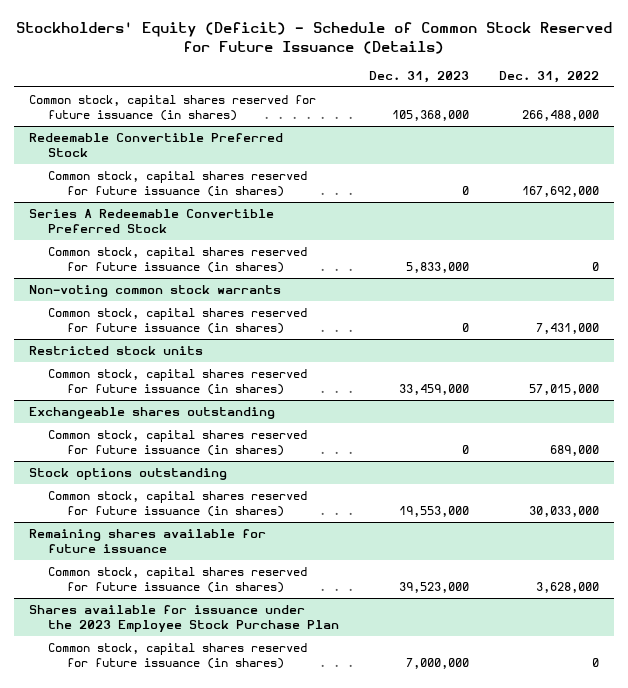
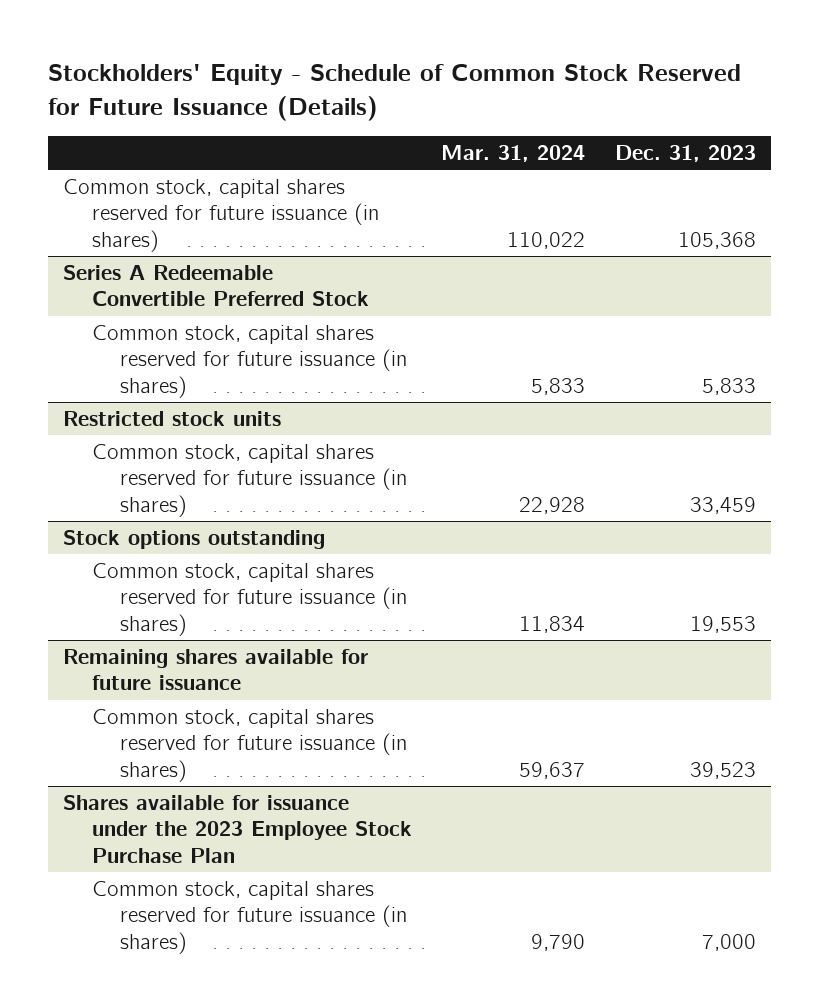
[16,22,613,55] Stockholders' Equity (Deficit) - Schedule of Common Stock Reserved for Future Issuance (Details) -> [48,64,742,121] Stockholders' Equity - Schedule of Common Stock Reserved for Future Issuance (Details)
[498,71,599,84] Dec. 31, 2022 -> none
none -> [441,145,586,163] Mar. 31, 2024
[29,132,284,158] Redeemable Convertible Preferred Stock -> none
[48,170,308,198] Common stock, capital shares reserved for future issuance (in shares) -> none
[391,110,469,122] 105,368,000 -> [678,231,757,249] 105,368
[29,284,282,297] Non-voting common stock warrants -> none
[48,307,308,335] Common stock, capital shares reserved for future issuance (in shares) -> none
[405,262,469,274] 5,833,000 -> [702,377,757,395] 5,833
[29,406,276,419] Exchangeable shares outstanding -> none
[48,429,308,457] Common stock, capital shares reserved for future issuance (in shares) -> none
[398,384,469,396] 33,459,000 -> [690,496,757,514] 33,459
[398,506,469,518] 19,553,000 -> [690,615,757,633] 19,553
[398,582,469,594] 39,523,000 -> [690,761,757,779] 39,523
[405,658,469,670] 7,000,000 -> [702,933,757,951] 7,000

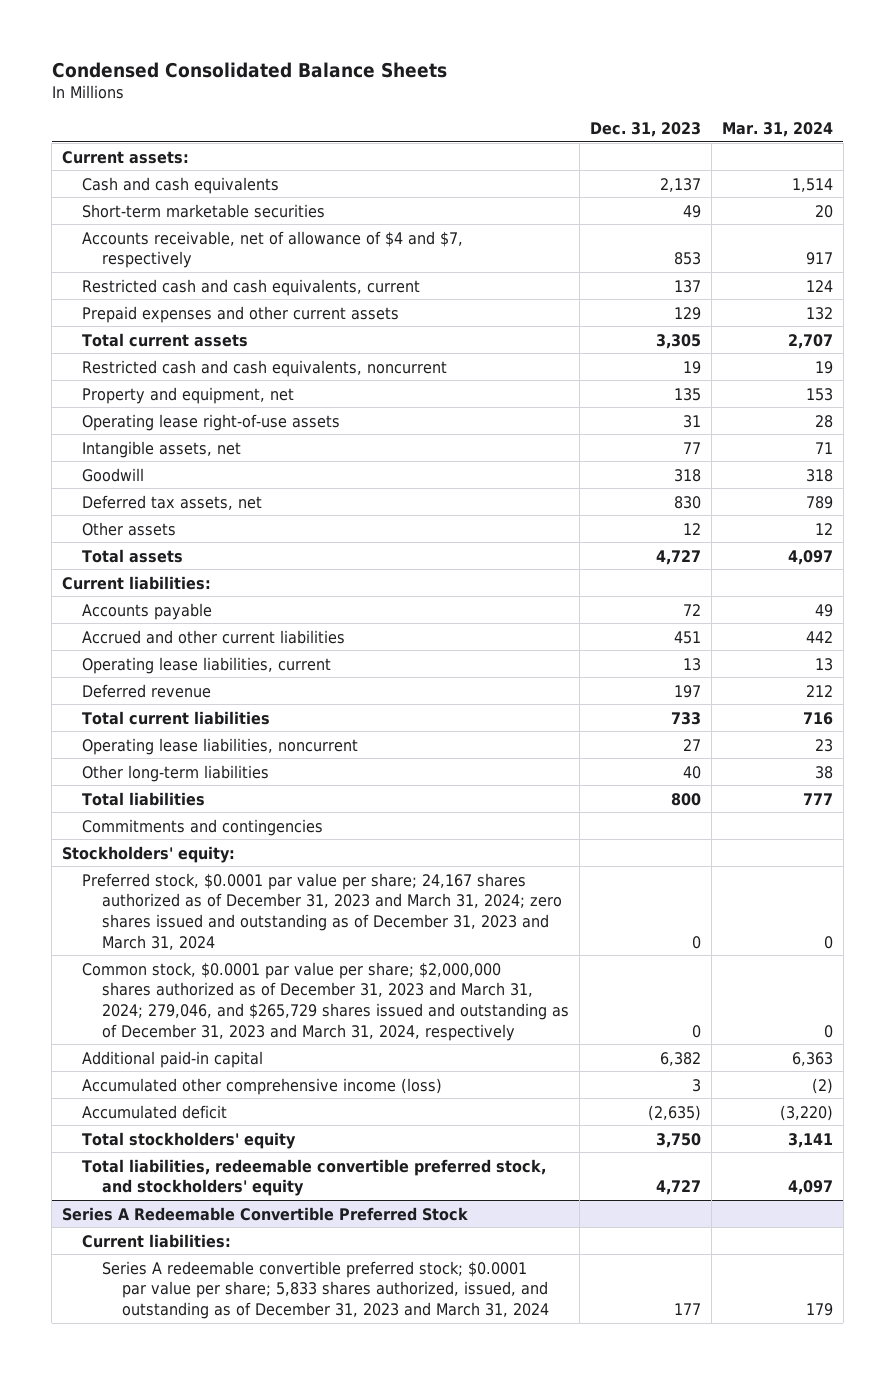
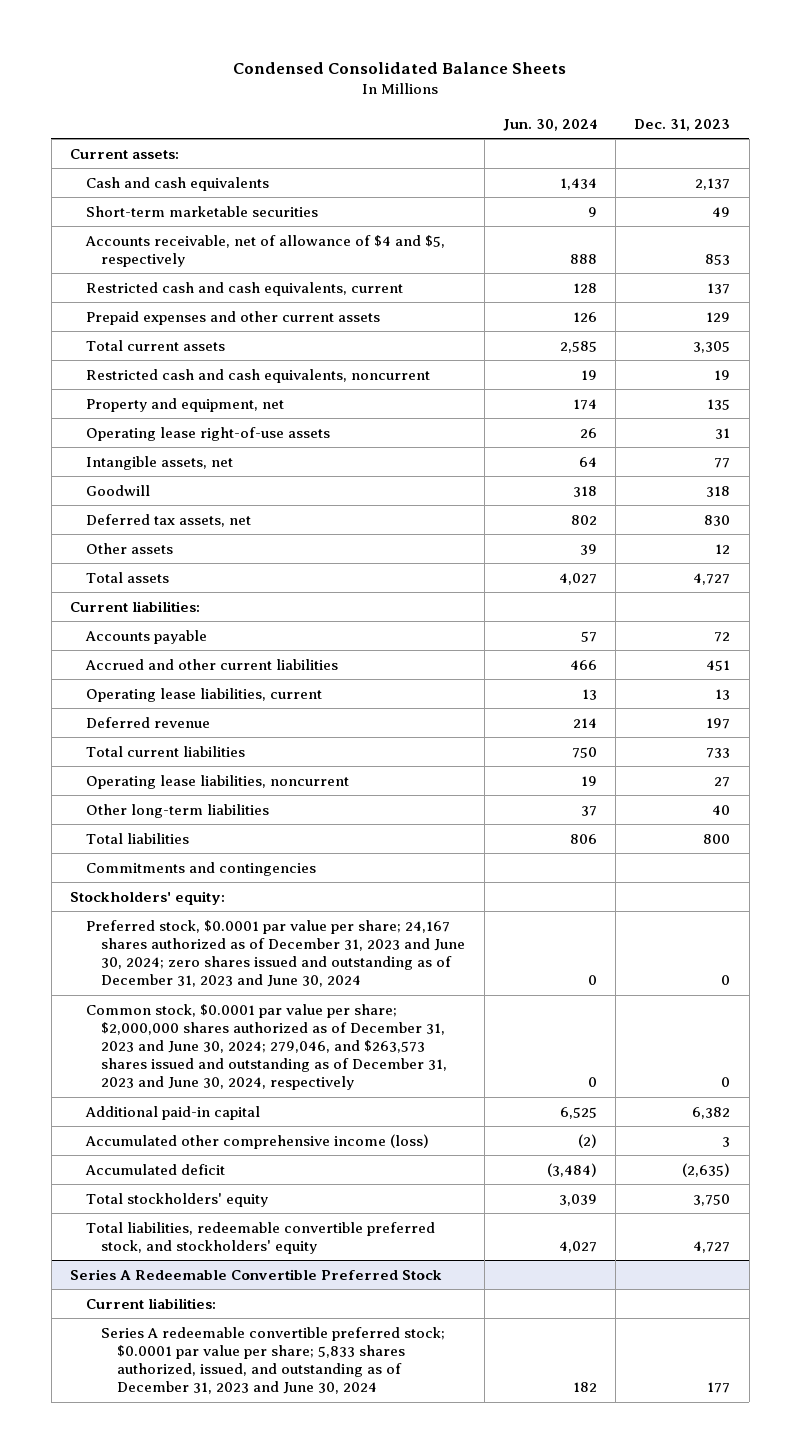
[721,121,833,137] Mar. 31, 2024 -> none
none -> [502,118,597,131] Jun. 30, 2024
[82,230,464,269] Accounts receivable, net of allowance of $4 and $7, respectively -> [84,234,445,267] Accounts receivable, net of allowance of $4 and $5, respectively
[82,872,562,950] Preferred stock, $0.0001 par value per share; 24,167 shares authorized as of December 31, 2023 and March 31, 2024; zero shares issued and outstanding as of December 31, 2023 and March 31, 2024 -> [85,919,466,988] Preferred stock, $0.0001 par value per share; 24,167 shares authorized as of December 31, 2023 and June 30, 2024; zero shares issued and outstanding as of December 31, 2023 and June 30, 2024
[82,961,569,1041] Common stock, $0.0001 par value per share; $2,000,000 shares authorized as of December 31, 2023 and March 31, 2024; 279,046, and $265,729 shares issued and outstanding as of December 31, 2023 and March 31, 2024, respectively -> [85,1003,448,1091] Common stock, $0.0001 par value per share; $2,000,000 shares authorized as of December 31, 2023 and June 30, 2024; 279,046, and $263,573 shares issued and outstanding as of December 31, 2023 and June 30, 2024, respectively
[101,1260,549,1319] Series A redeemable convertible preferred stock; $0.0001 par value per share; 5,833 shares authorized, issued, and outstanding as of December 31, 2023 and March 31, 2024 -> [101,1326,446,1395] Series A redeemable convertible preferred stock; $0.0001 par value per share; 5,833 shares authorized, issued, and outstanding as of December 31, 2023 and June 30, 2024

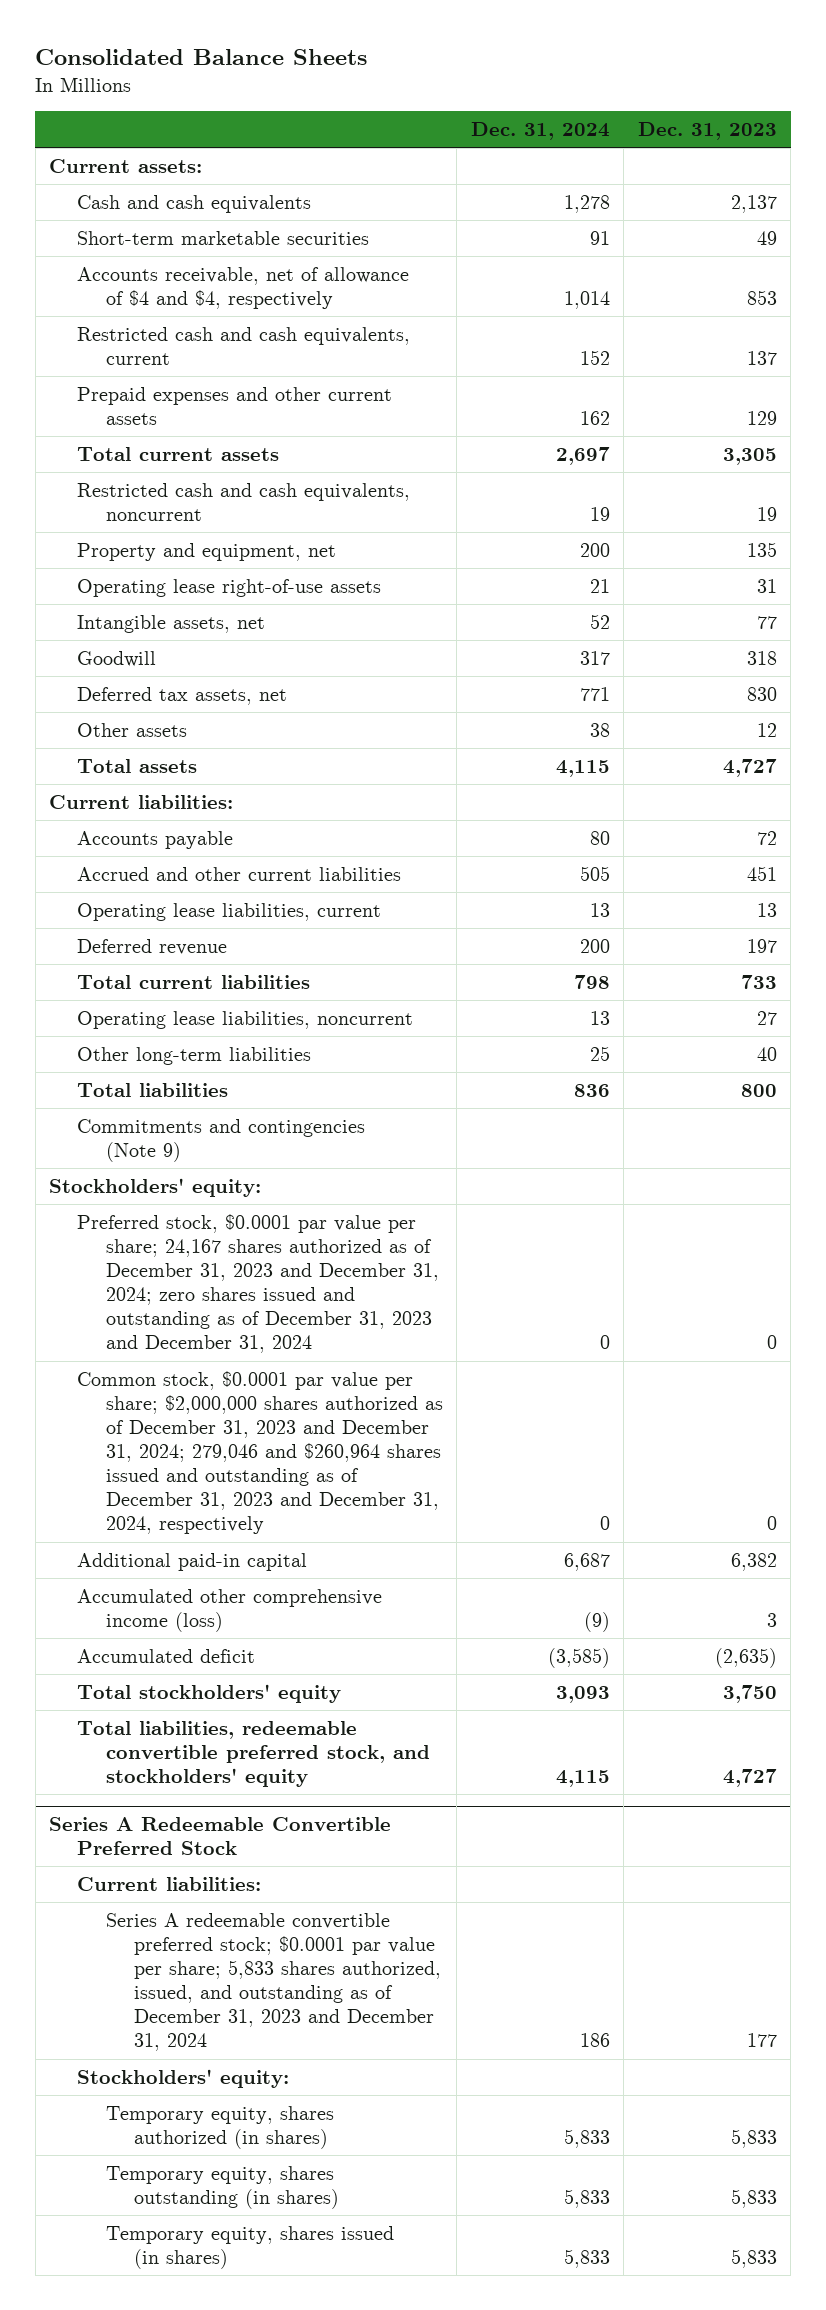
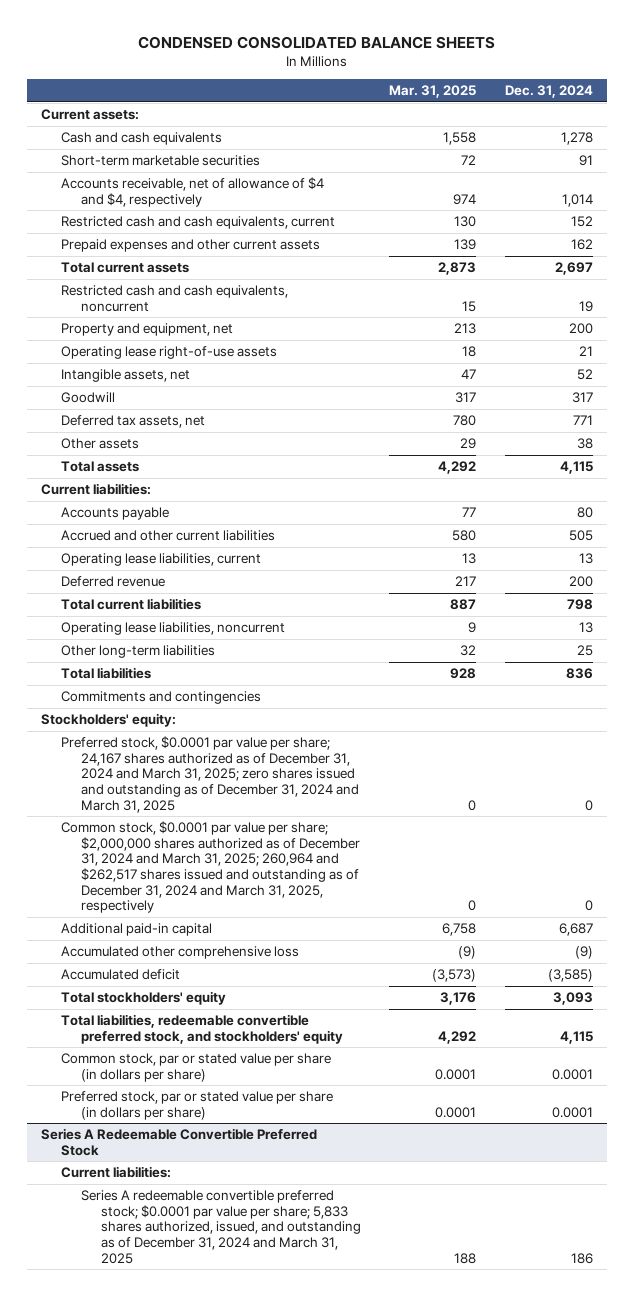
[35,49,368,66] Consolidated Balance Sheets -> [138,35,496,49] CONDENSED CONSOLIDATED BALANCE SHEETS
[637,121,777,140] Dec. 31, 2023 -> none
none -> [389,85,477,99] Mar. 31, 2025
[77,1118,366,1162] Commitments and contingencies (Note 9) -> [61,691,262,705] Commitments and contingencies
[77,1213,439,1354] Preferred stock, $0.0001 par value per share; 24,167 shares authorized as of December 31, 2023 and December 31, 2024; zero shares issued and outstanding as of December 31, 2023 and December 31, 2024 -> [61,736,359,813] Preferred stock, $0.0001 par value per share; 24,167 shares authorized as of December 31, 2024 and March 31, 2025; zero shares issued and outstanding as of December 31, 2024 and March 31, 2025
[77,1370,443,1535] Common stock, $0.0001 par value per share; $2,000,000 shares authorized as of December 31, 2023 and December 31, 2024; 279,046 and $260,964 shares issued and outstanding as of December 31, 2023 and December 31, 2024, respectively -> [61,821,360,914] Common stock, $0.0001 par value per share; $2,000,000 shares authorized as of December 31, 2024 and March 31, 2025; 260,964 and $262,517 shares issued and outstanding as of December 31, 2024 and March 31, 2025, respectively
[77,1588,383,1632] Accumulated other comprehensive income (loss) -> [61,946,300,960] Accumulated other comprehensive loss
none -> [61,1053,332,1082] Common stock, par or stated value per share (in dollars per share)
none -> [61,1091,334,1120] Preferred stock, par or stated value per share (in dollars per share)
[77,2068,290,2088] Stockholders' equity: -> none
[105,2105,334,2149] Temporary equity, shares authorized (in shares) -> none
[105,2165,340,2209] Temporary equity, shares outstanding (in shares) -> none
[105,2225,394,2269] Temporary equity, shares issued (in shares) -> none
[105,1912,442,2052] Series A redeemable convertible preferred stock; $0.0001 par value per share; 5,833 shares authorized, issued, and outstanding as of December 31, 2023 and December 31, 2024 -> [80,1190,361,1264] Series A redeemable convertible preferred stock; $0.0001 par value per share; 5,833 shares authorized, issued, and outstanding as of December 31, 2024 and March 31, 2025

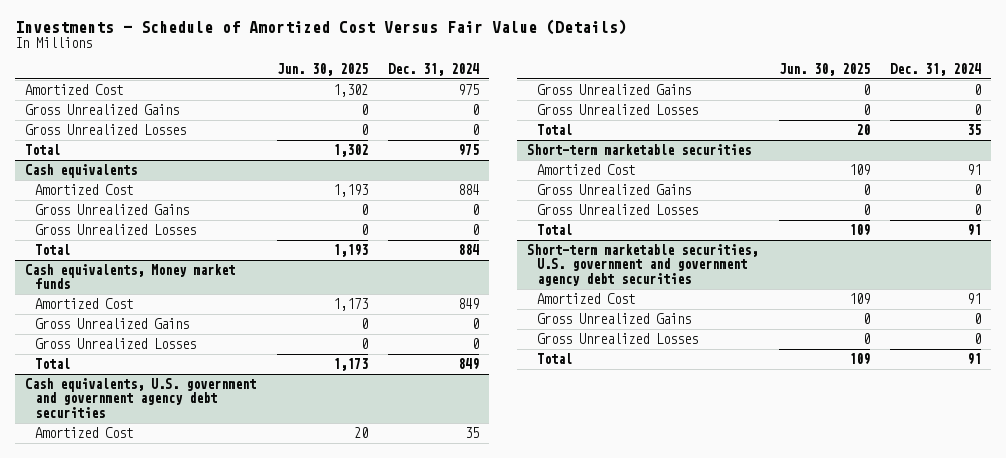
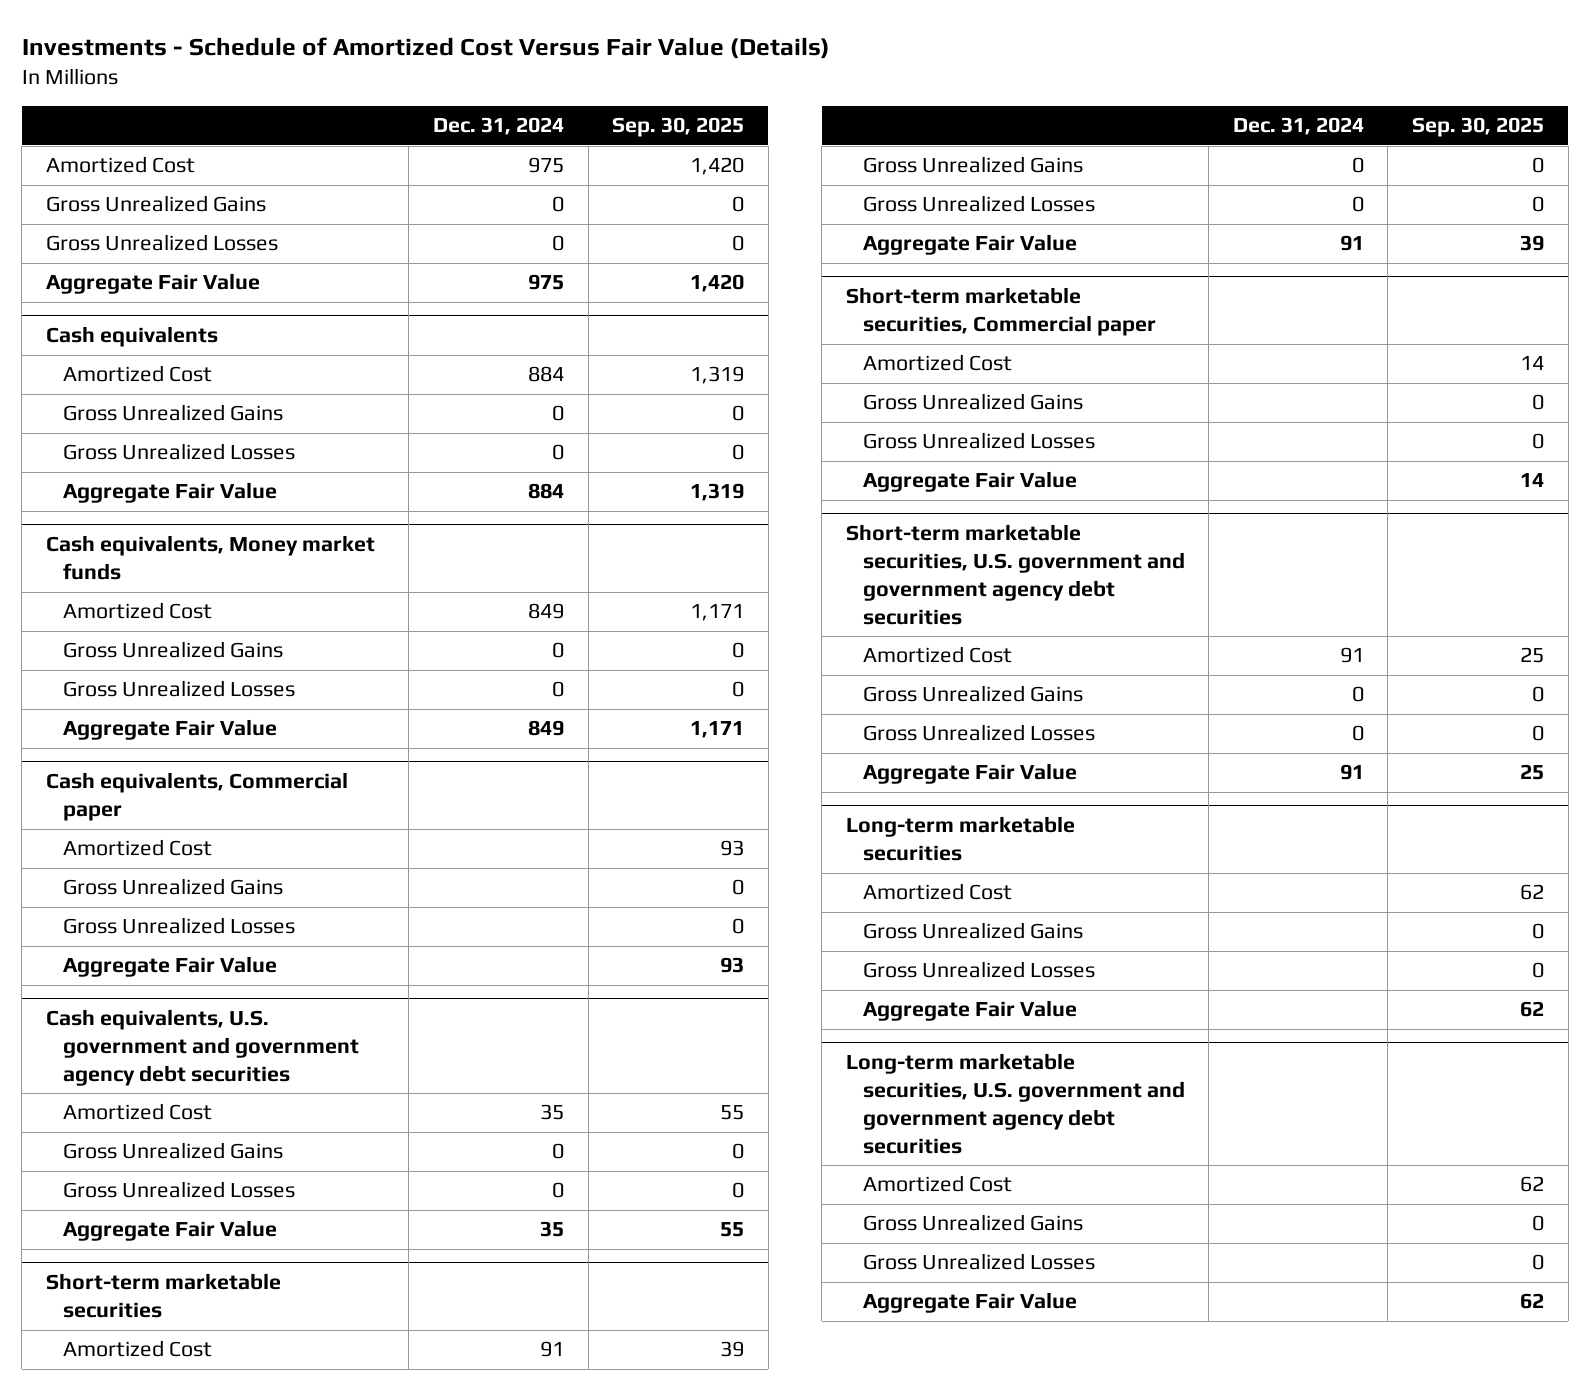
[276,62,368,76] Jun. 30, 2025 -> none
none -> [612,117,745,138] Sep. 30, 2025
[25,143,61,155] Total -> [45,273,260,295] Aggregate Fair Value
[35,243,71,255] Total -> [62,482,277,504] Aggregate Fair Value
[35,357,71,369] Total -> [62,719,277,741] Aggregate Fair Value
none -> [45,772,348,822] Cash equivalents, Commercial paper
none -> [62,839,212,857] Amortized Cost
none -> [62,878,283,896] Gross Unrealized Gains
none -> [62,917,295,935] Gross Unrealized Losses
none -> [62,956,277,978] Aggregate Fair Value
[537,123,573,135] Total -> [62,1220,277,1242] Aggregate Fair Value
[537,223,573,235] Total -> [862,234,1077,256] Aggregate Fair Value
none -> [845,287,1156,337] Short-term marketable securities, Commercial paper
none -> [862,354,1012,372] Amortized Cost
none -> [862,393,1083,411] Gross Unrealized Gains
none -> [862,432,1095,450] Gross Unrealized Losses
none -> [862,471,1077,493] Aggregate Fair Value
[537,352,573,364] Total -> [862,763,1077,785] Aggregate Fair Value
none -> [845,816,1075,862] Long-term marketable securities
none -> [862,883,1012,901] Amortized Cost
none -> [862,922,1083,940] Gross Unrealized Gains
none -> [862,961,1095,979] Gross Unrealized Losses
none -> [862,1000,1077,1022] Aggregate Fair Value
none -> [845,1053,1185,1154] Long-term marketable securities, U.S. government and government agency debt securities
none -> [862,1175,1012,1193] Amortized Cost
none -> [862,1214,1083,1232] Gross Unrealized Gains
none -> [862,1253,1095,1271] Gross Unrealized Losses
none -> [862,1292,1077,1314] Aggregate Fair Value

